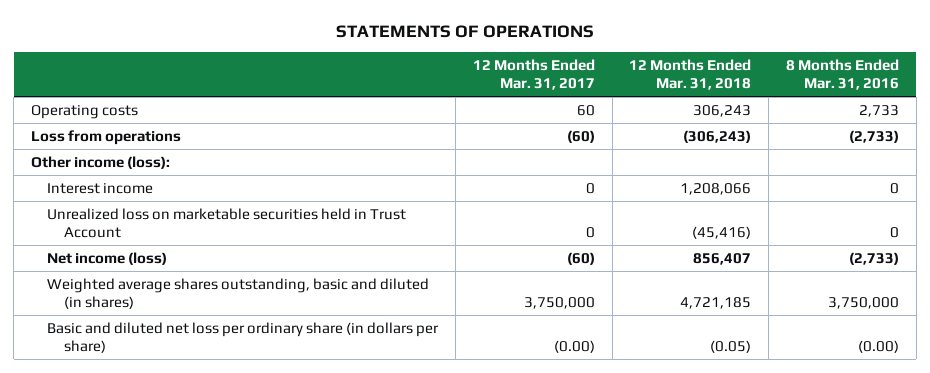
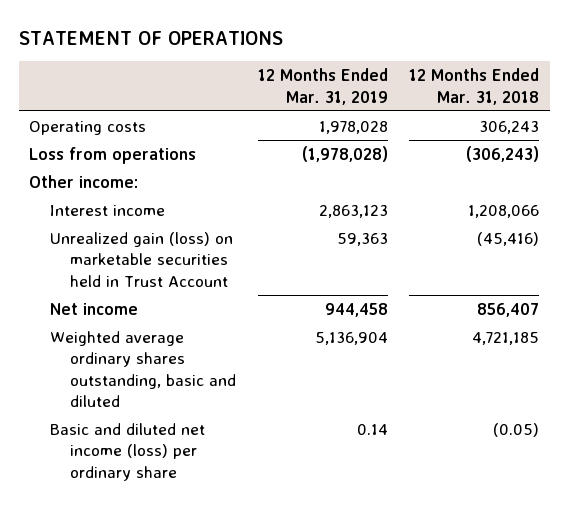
[335,25,594,39] STATEMENTS OF OPERATIONS -> [18,30,283,45] STATEMENT OF OPERATIONS
[472,59,595,91] 12 Months Ended Mar. 31, 2017 -> none
[785,59,899,91] 8 Months Ended Mar. 31, 2016 -> none
none -> [257,68,388,105] 12 Months Ended Mar. 31, 2019
[30,155,170,169] Other income (loss): -> [29,174,139,188] Other income:
[47,207,407,238] Unrealized loss on marketable securities held in Trust Account -> [49,231,233,287] Unrealized gain (loss) on marketable securities held in Trust Account
[47,251,168,265] Net income (loss) -> [49,302,138,315] Net income
[47,277,430,309] Weighted average shares outstanding, basic and diluted (in shares) -> [49,330,236,408] Weighted average ordinary shares outstanding, basic and diluted
[47,321,440,353] Basic and diluted net loss per ordinary share (in dollars per share) -> [49,422,205,481] Basic and diluted net income (loss) per ordinary share

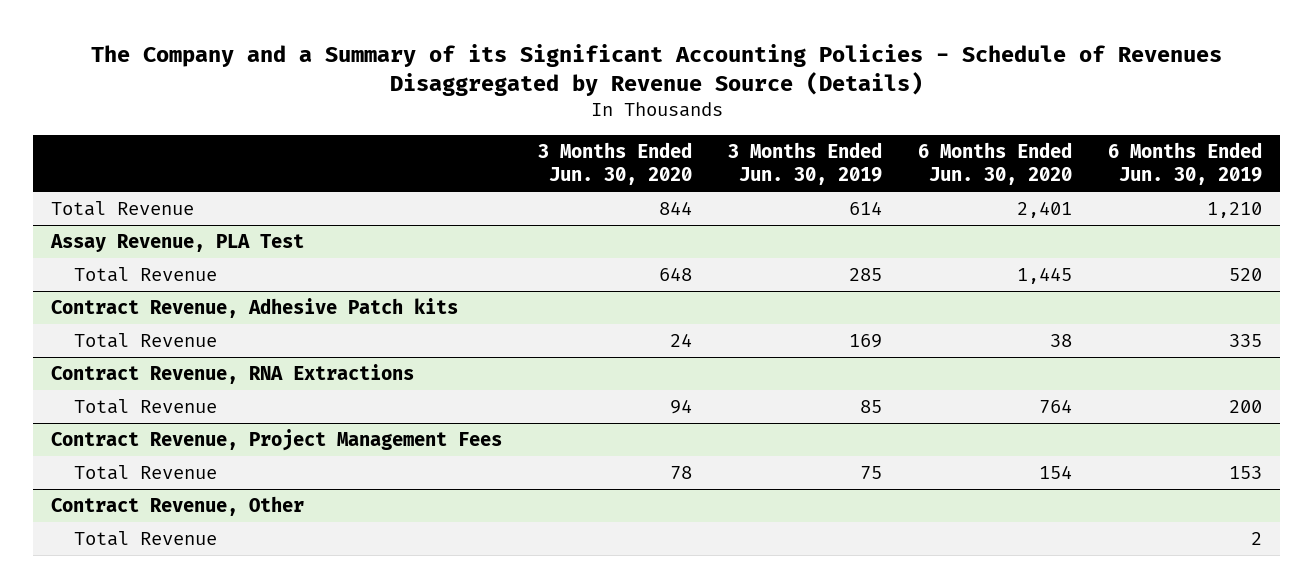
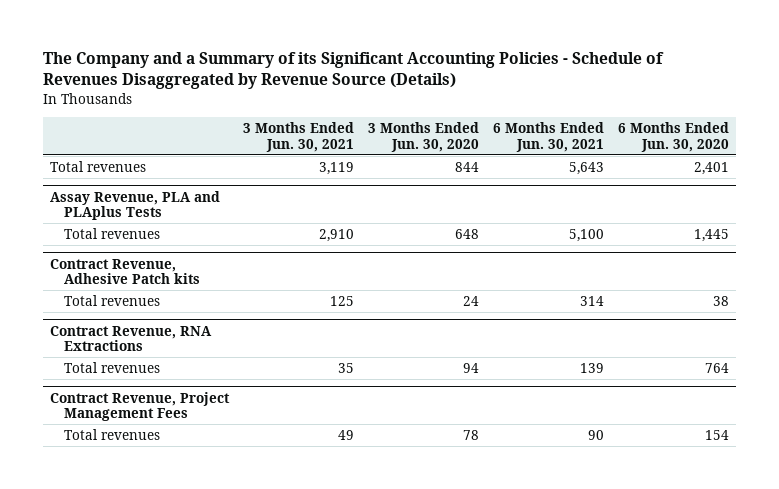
[728,141,883,185] 3 Months Ended Jun. 30, 2019 -> none
[1108,141,1263,185] 6 Months Ended Jun. 30, 2019 -> none
none -> [242,122,354,152] 3 Months Ended Jun. 30, 2021
none -> [492,122,604,152] 6 Months Ended Jun. 30, 2021
[51,201,195,217] Total Revenue -> [49,160,146,172] Total revenues
[50,234,305,253] Assay Revenue, PLA Test -> [49,190,220,221] Assay Revenue, PLA and PLAplus Tests
[74,267,218,283] Total Revenue -> [63,227,160,239] Total revenues
[74,333,218,349] Total Revenue -> [63,294,160,306] Total revenues
[74,399,218,415] Total Revenue -> [63,361,160,373] Total revenues
[51,496,305,517] Contract Revenue, Other -> none
[74,531,218,547] Total Revenue -> none
[74,465,218,481] Total Revenue -> [63,428,160,440] Total revenues

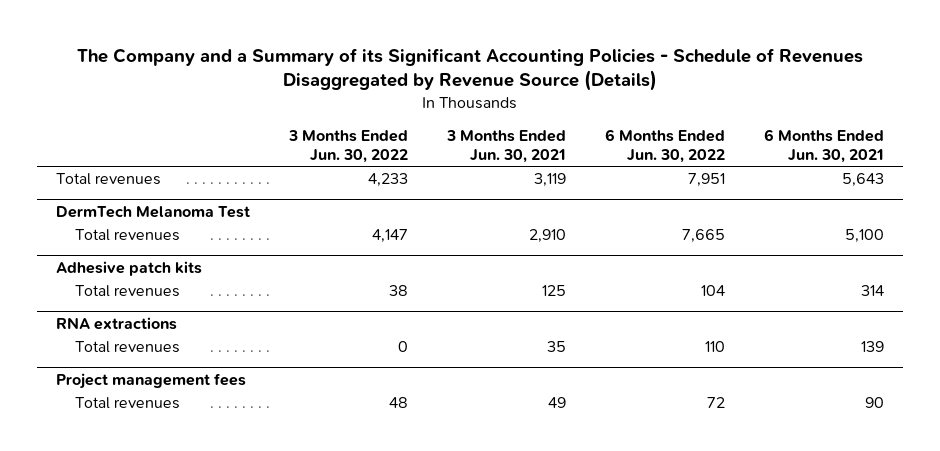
[367,122,479,152] 3 Months Ended Jun. 30, 2020 -> none
[617,122,729,152] 6 Months Ended Jun. 30, 2020 -> none
none -> [288,129,409,163] 3 Months Ended Jun. 30, 2022
none -> [604,128,725,163] 6 Months Ended Jun. 30, 2022
[49,190,220,221] Assay Revenue, PLA and PLAplus Tests -> [56,205,251,218] DermTech Melanoma Test
[49,258,200,285] Contract Revenue, Adhesive Patch kits -> [56,260,203,276] Adhesive patch kits
[49,325,212,352] Contract Revenue, RNA Extractions -> [56,316,178,330] RNA extractions
[49,391,230,422] Contract Revenue, Project Management Fees -> [56,372,247,389] Project management fees

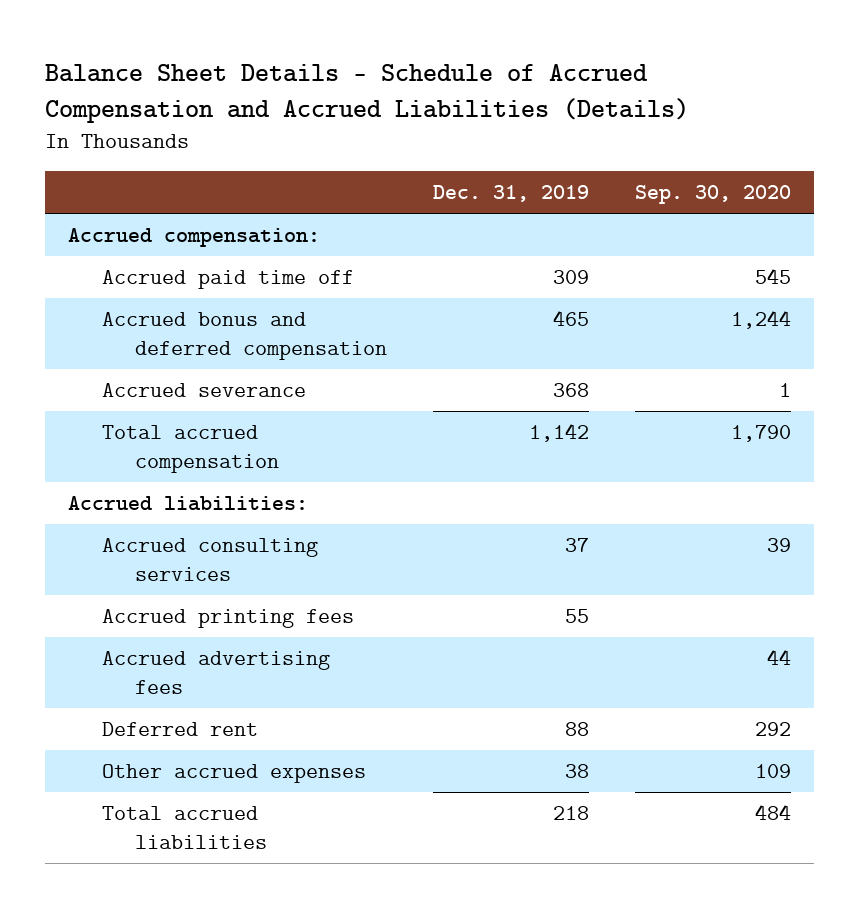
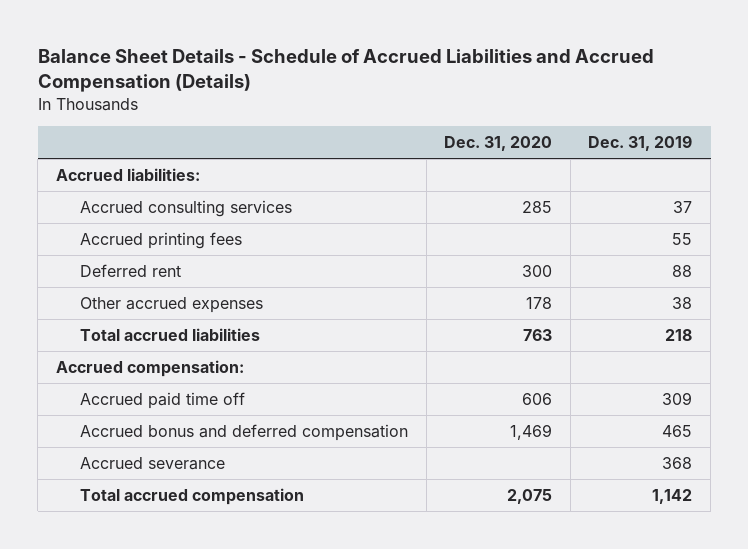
[44,63,689,123] Balance Sheet Details - Schedule of Accrued Compensation and Accrued Liabilities (Details) -> [37,48,654,92] Balance Sheet Details - Schedule of Accrued Liabilities and Accrued Compensation (Details)
[634,185,791,205] Sep. 30, 2020 -> none
none -> [444,136,553,152] Dec. 31, 2020
[101,651,330,694] Accrued advertising fees -> none
[67,228,320,248] Accrued compensation: -> [55,360,244,378] Accrued compensation:
[101,270,354,290] Accrued paid time off -> [80,392,246,410] Accrued paid time off
[101,312,388,360] Accrued bonus and deferred compensation -> [80,424,409,442] Accrued bonus and deferred compensation
[101,383,306,398] Accrued severance -> [80,457,226,471] Accrued severance
[101,425,280,473] Total accrued compensation -> [80,488,305,506] Total accrued compensation

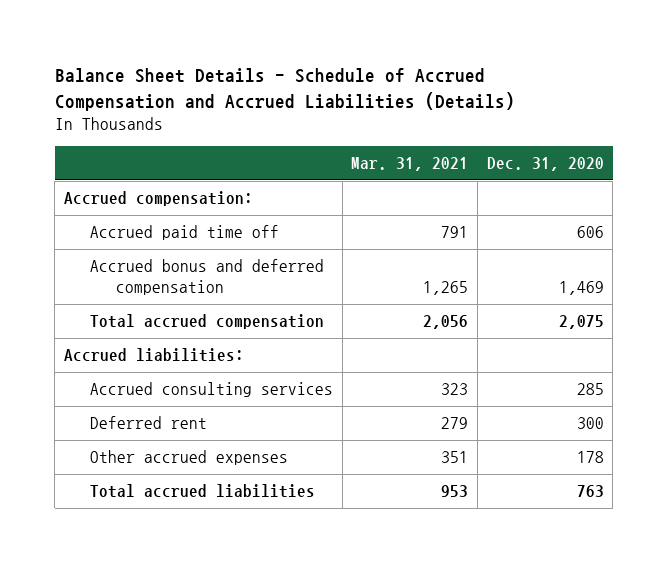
[37,48,654,92] Balance Sheet Details - Schedule of Accrued Liabilities and Accrued Compensation (Details) -> [54,67,515,111] Balance Sheet Details - Schedule of Accrued Compensation and Accrued Liabilities (Details)
[588,135,693,152] Dec. 31, 2019 -> none
none -> [351,157,469,172] Mar. 31, 2021
[55,360,244,378] Accrued compensation: -> [64,191,254,207] Accrued compensation:
[80,392,246,410] Accrued paid time off -> [90,225,280,241] Accrued paid time off
[80,424,409,442] Accrued bonus and deferred compensation -> [90,259,325,295] Accrued bonus and deferred compensation
[80,488,305,506] Total accrued compensation -> [90,314,325,330] Total accrued compensation
[80,232,243,250] Accrued printing fees -> none
[80,457,226,471] Accrued severance -> none

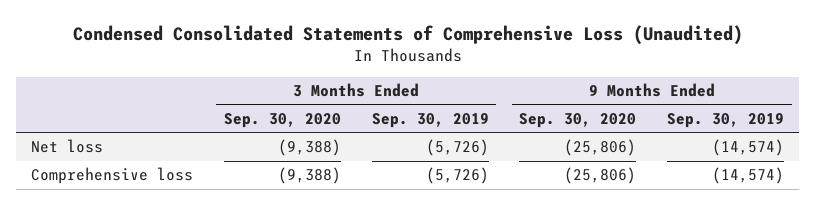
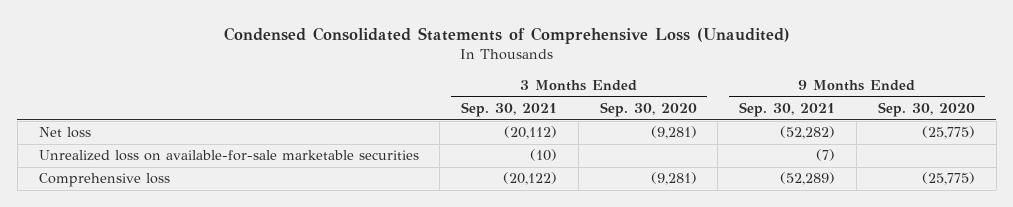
[371,112,489,128] Sep. 30, 2019 -> none
[666,112,784,128] Sep. 30, 2019 -> none
none -> [461,102,558,118] Sep. 30, 2021
none -> [739,102,836,118] Sep. 30, 2021
[277,139,341,157] (9,388) -> [650,126,697,140] (9,281)
[564,139,637,157] (25,806) -> [921,126,975,140] (25,775)
none -> [38,150,419,162] Unrealized loss on available-for-sale marketable securities
[277,167,341,185] (9,388) -> [650,172,697,186] (9,281)
[564,167,637,185] (25,806) -> [921,172,975,186] (25,775)

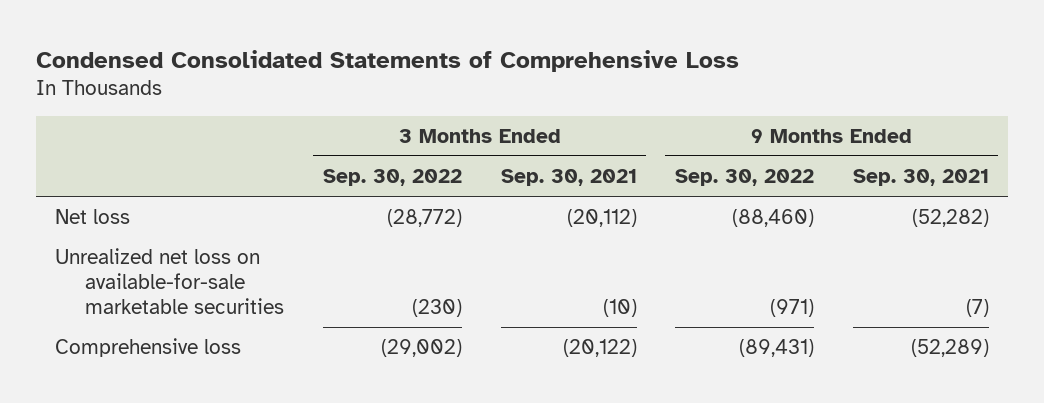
[223,26,790,44] Condensed Consolidated Statements of Comprehensive Loss (Unaudited) -> [36,49,740,72] Condensed Consolidated Statements of Comprehensive Loss
[599,102,697,118] Sep. 30, 2020 -> none
[877,102,975,118] Sep. 30, 2020 -> none
none -> [322,168,462,186] Sep. 30, 2022
none -> [675,168,815,186] Sep. 30, 2022
[38,150,419,162] Unrealized loss on available-for-sale marketable securities -> [55,248,285,314] Unrealized net loss on available-for-sale marketable securities

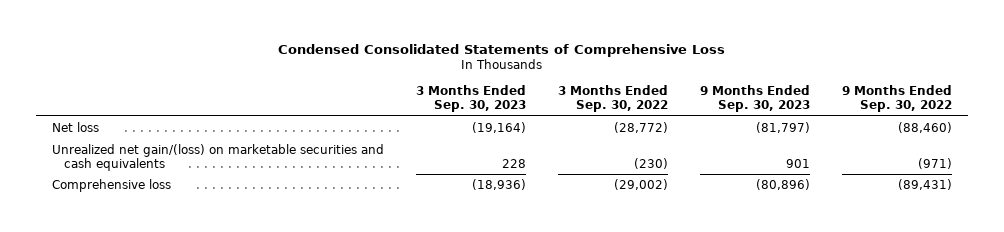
[500,168,637,186] Sep. 30, 2021 -> none
[852,168,989,186] Sep. 30, 2021 -> none
none -> [415,85,526,113] 3 Months Ended Sep. 30, 2023
none -> [699,85,810,113] 9 Months Ended Sep. 30, 2023
[55,248,285,314] Unrealized net loss on available-for-sale marketable securities -> [51,144,384,171] Unrealized net gain/(loss) on marketable securities and cash equivalents

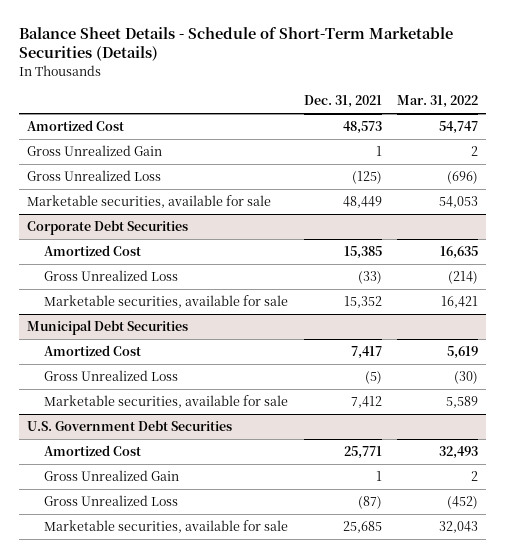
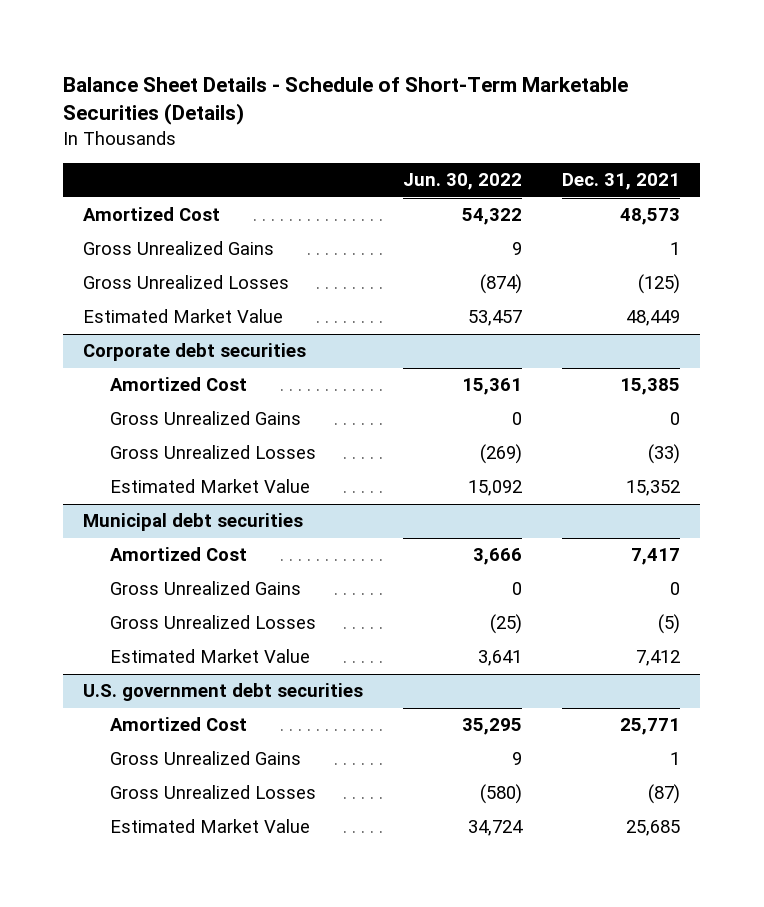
[397,95,479,109] Mar. 31, 2022 -> none
none -> [403,173,523,191] Jun. 30, 2022
[26,145,162,157] Gross Unrealized Gain -> [83,241,275,256] Gross Unrealized Gains
[26,170,161,182] Gross Unrealized Loss -> [83,275,290,290] Gross Unrealized Losses
[26,195,271,209] Marketable securities, available for sale -> [83,309,284,324] Estimated Market Value
[26,220,188,236] Corporate Debt Securities -> [83,343,307,362] Corporate debt securities
none -> [110,411,302,426] Gross Unrealized Gains
[43,270,178,282] Gross Unrealized Loss -> [110,445,317,460] Gross Unrealized Losses
[43,295,288,309] Marketable securities, available for sale -> [110,479,311,494] Estimated Market Value
[26,320,188,336] Municipal Debt Securities -> [83,513,304,532] Municipal debt securities
none -> [110,581,302,596] Gross Unrealized Gains
[43,370,178,382] Gross Unrealized Loss -> [110,615,317,630] Gross Unrealized Losses
[43,395,288,409] Marketable securities, available for sale -> [110,649,311,664] Estimated Market Value
[26,420,232,432] U.S. Government Debt Securities -> [83,683,364,702] U.S. government debt securities
[43,470,179,482] Gross Unrealized Gain -> [110,751,302,766] Gross Unrealized Gains
[43,495,178,507] Gross Unrealized Loss -> [110,785,317,800] Gross Unrealized Losses
[43,520,288,534] Marketable securities, available for sale -> [110,819,311,834] Estimated Market Value

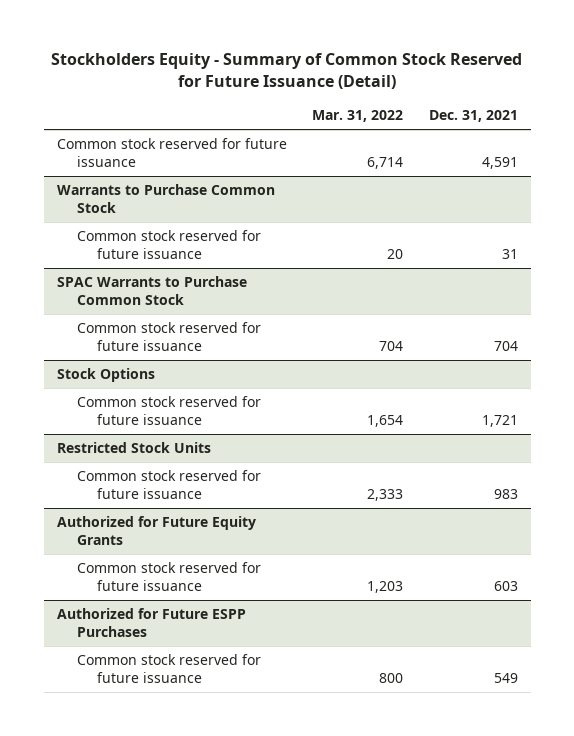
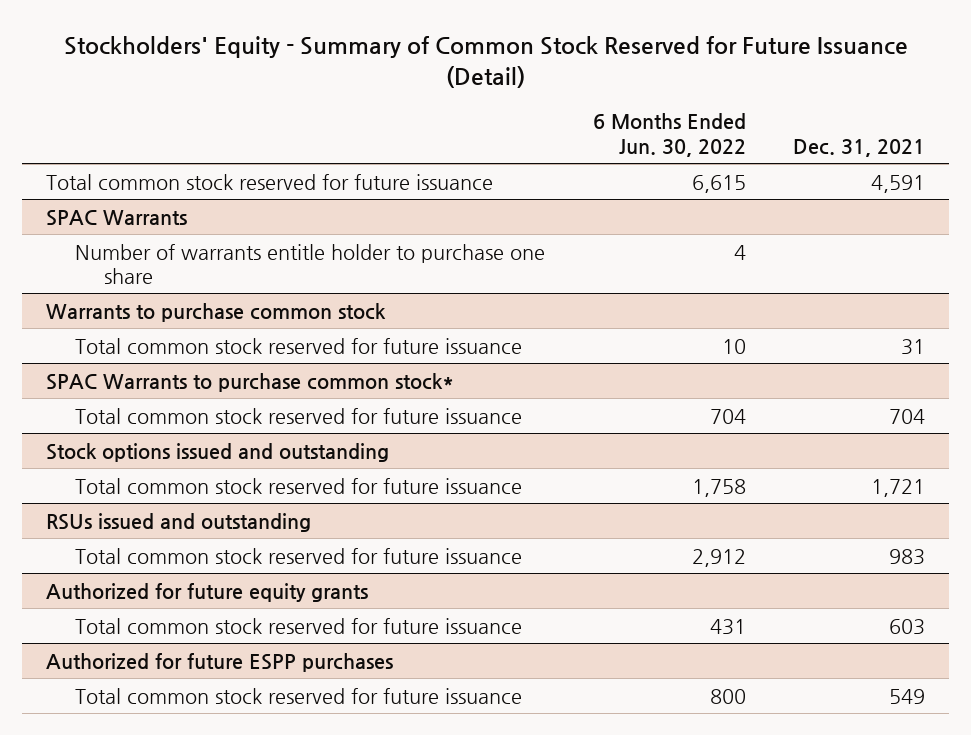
[51,53,523,90] Stockholders Equity - Summary of Common Stock Reserved for Future Issuance (Detail) -> [63,35,908,88] Stockholders' Equity - Summary of Common Stock Reserved for Future Issuance (Detail)
[312,110,404,123] Mar. 31, 2022 -> none
none -> [592,113,746,157] 6 Months Ended Jun. 30, 2022
[56,138,287,167] Common stock reserved for future issuance -> [45,173,493,190] Total common stock reserved for future issuance
none -> [45,209,187,226] SPAC Warrants
none -> [74,243,545,284] Number of warrants entitle holder to purchase one share
[56,184,275,213] Warrants to Purchase Common Stock -> [45,302,386,322] Warrants to purchase common stock
[76,230,261,259] Common stock reserved for future issuance -> [74,337,522,354] Total common stock reserved for future issuance
[56,276,247,305] SPAC Warrants to Purchase Common Stock -> [45,372,454,392] SPAC Warrants to purchase common stock*
[76,322,261,351] Common stock reserved for future issuance -> [74,407,522,424] Total common stock reserved for future issuance
[56,368,155,383] Stock Options -> [45,442,389,462] Stock options issued and outstanding
[76,396,261,425] Common stock reserved for future issuance -> [74,477,522,494] Total common stock reserved for future issuance
[56,442,211,454] Restricted Stock Units -> [45,512,311,532] RSUs issued and outstanding
[76,470,261,499] Common stock reserved for future issuance -> [74,547,522,564] Total common stock reserved for future issuance
[56,516,256,545] Authorized for Future Equity Grants -> [45,582,368,602] Authorized for future equity grants
[76,562,261,591] Common stock reserved for future issuance -> [74,617,522,634] Total common stock reserved for future issuance
[56,608,246,637] Authorized for Future ESPP Purchases -> [45,652,393,672] Authorized for future ESPP purchases
[76,654,261,683] Common stock reserved for future issuance -> [74,687,522,704] Total common stock reserved for future issuance

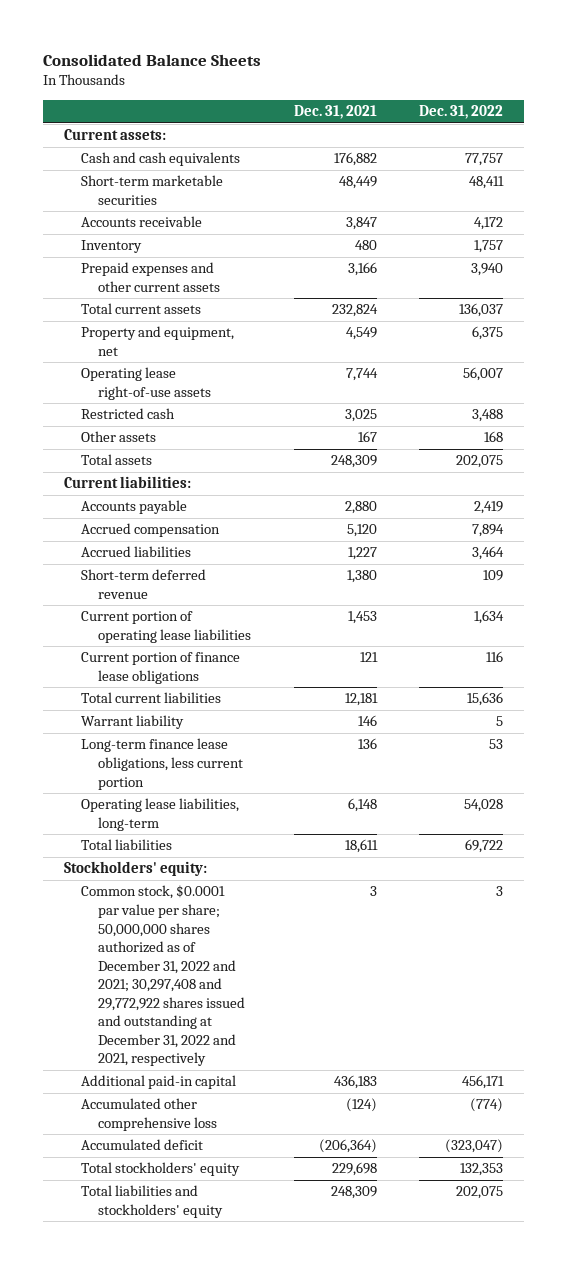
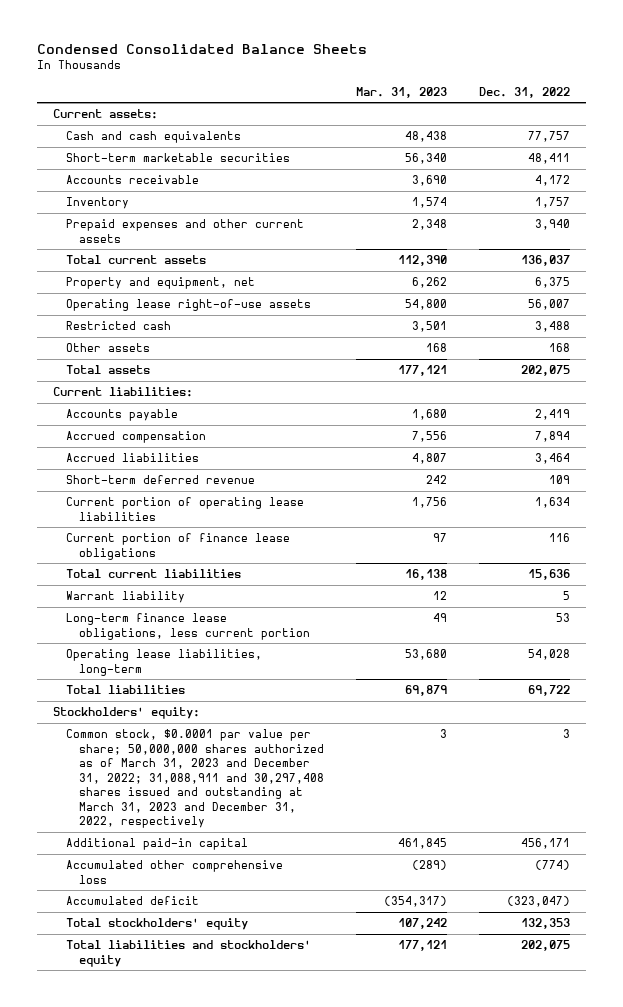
[43,53,262,66] Consolidated Balance Sheets -> [36,44,367,55] Condensed Consolidated Balance Sheets
[293,105,377,120] Dec. 31, 2021 -> none
none -> [355,86,447,98] Mar. 31, 2023
[81,885,246,1067] Common stock, $0.0001 par value per share; 50,000,000 shares authorized as of December 31, 2022 and 2021; 30,297,408 and 29,772,922 shares issued and outstanding at December 31, 2022 and 2021, respectively -> [65,729,324,829] Common stock, $0.0001 par value per share; 50,000,000 shares authorized as of March 31, 2023 and December 31, 2022; 31,088,911 and 30,297,408 shares issued and outstanding at March 31, 2023 and December 31, 2022, respectively

